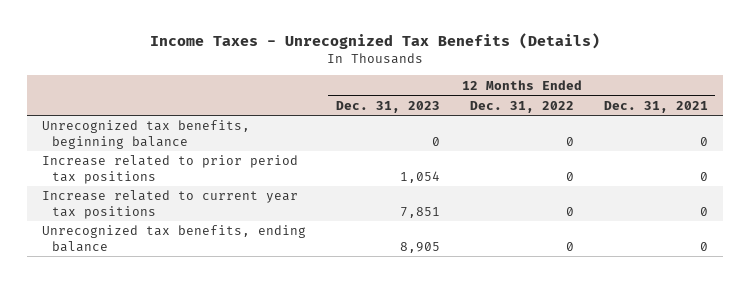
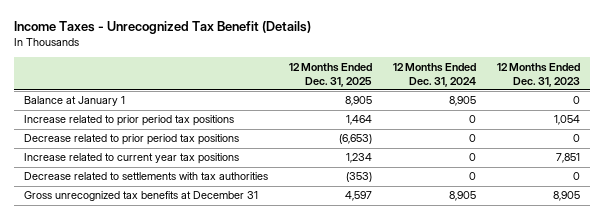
[149,33,600,50] Income Taxes - Unrecognized Tax Benefits (Details) -> [13,20,311,34] Income Taxes - Unrecognized Tax Benefit (Details)
[469,100,574,113] Dec. 31, 2022 -> none
[603,100,708,113] Dec. 31, 2021 -> none
none -> [289,62,373,87] 12 Months Ended Dec. 31, 2025
none -> [392,62,476,87] 12 Months Ended Dec. 31, 2024
[41,120,250,149] Unrecognized tax benefits, beginning balance -> [24,96,126,107] Balance at January 1
none -> [24,134,240,146] Decrease related to prior period tax positions
none -> [24,172,269,181] Decrease related to settlements with tax authorities
[41,225,306,252] Unrecognized tax benefits, ending balance -> [24,191,259,202] Gross unrecognized tax benefits at December 31

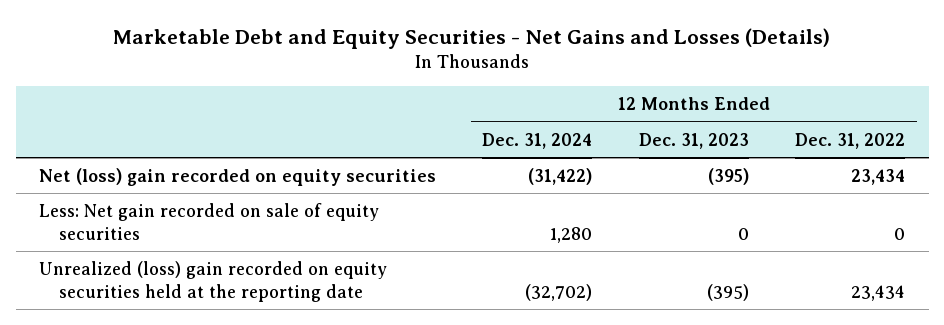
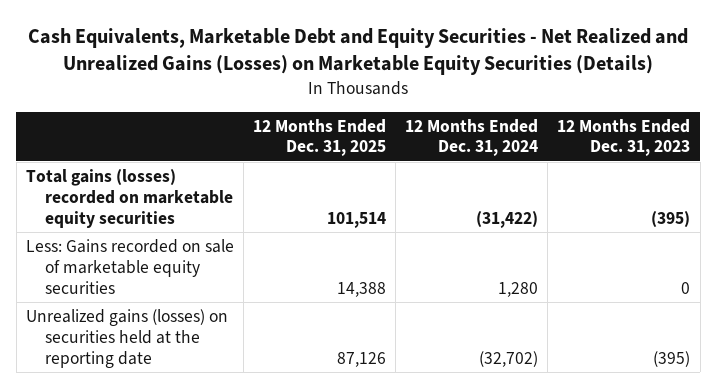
[113,27,831,49] Marketable Debt and Equity Securities - Net Gains and Losses (Details) -> [28,28,689,76] Cash Equivalents, Marketable Debt and Equity Securities - Net Realized and Unrealized Gains (Losses) on Marketable Equity Securities (Details)
[795,132,906,149] Dec. 31, 2022 -> none
none -> [252,118,386,157] 12 Months Ended Dec. 31, 2025
[38,167,436,186] Net (loss) gain recorded on equity securities -> [25,169,233,228] Total gains (losses) recorded on marketable equity securities
[38,202,379,240] Less: Net gain recorded on sale of equity securities -> [25,239,234,294] Less: Gains recorded on sale of marketable equity securities
[38,260,387,302] Unrealized (loss) gain recorded on equity securities held at the reporting date -> [25,309,228,368] Unrealized gains (losses) on securities held at the reporting date

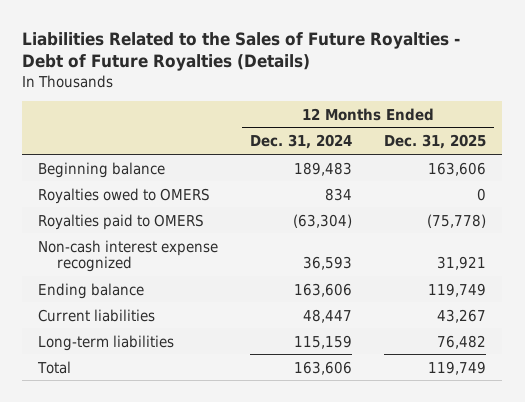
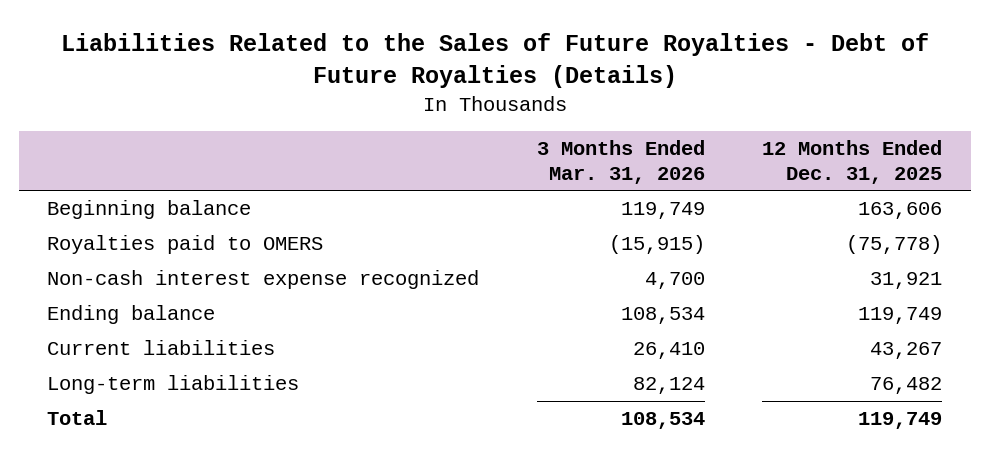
[250,134,353,150] Dec. 31, 2024 -> none
none -> [536,140,705,184] 3 Months Ended Mar. 31, 2026
[38,187,211,204] Royalties owed to OMERS -> none

